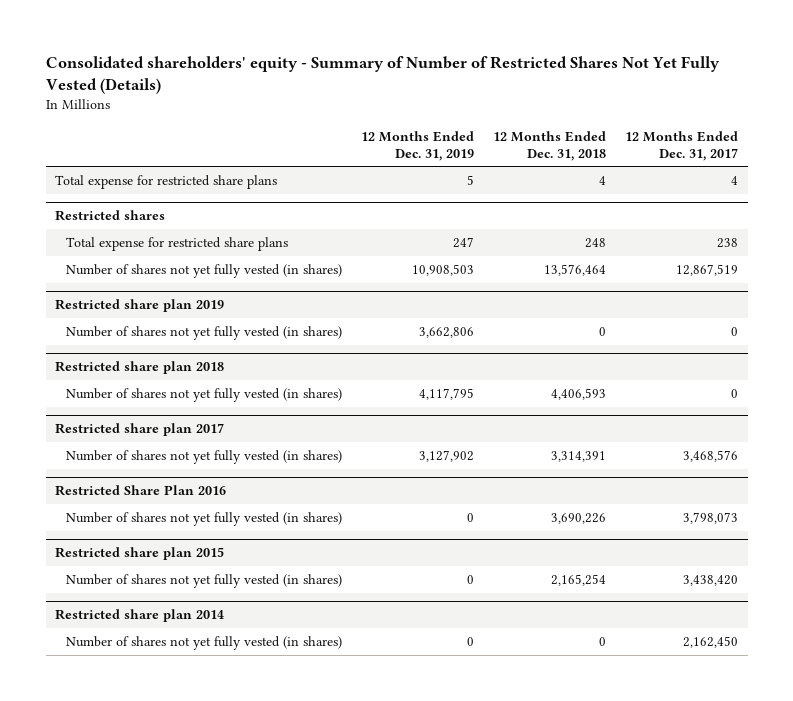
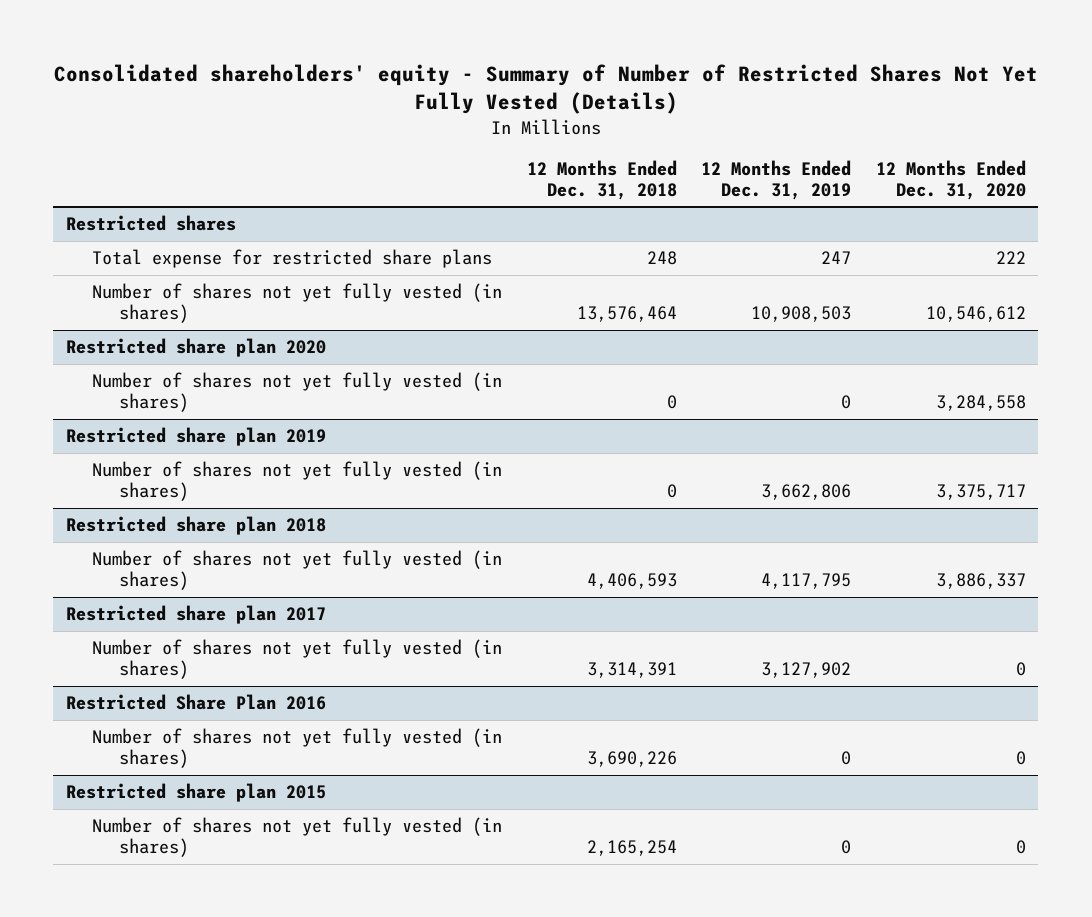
[625,131,739,161] 12 Months Ended Dec. 31, 2017 -> none
none -> [876,159,1027,200] 12 Months Ended Dec. 31, 2020
[55,174,278,189] Total expense for restricted share plans -> none
none -> [65,338,326,358] Restricted share plan 2020
none -> [92,372,503,413] Number of shares not yet fully vested (in shares)
[55,609,225,623] Restricted share plan 2014 -> none
[65,635,342,650] Number of shares not yet fully vested (in shares) -> none

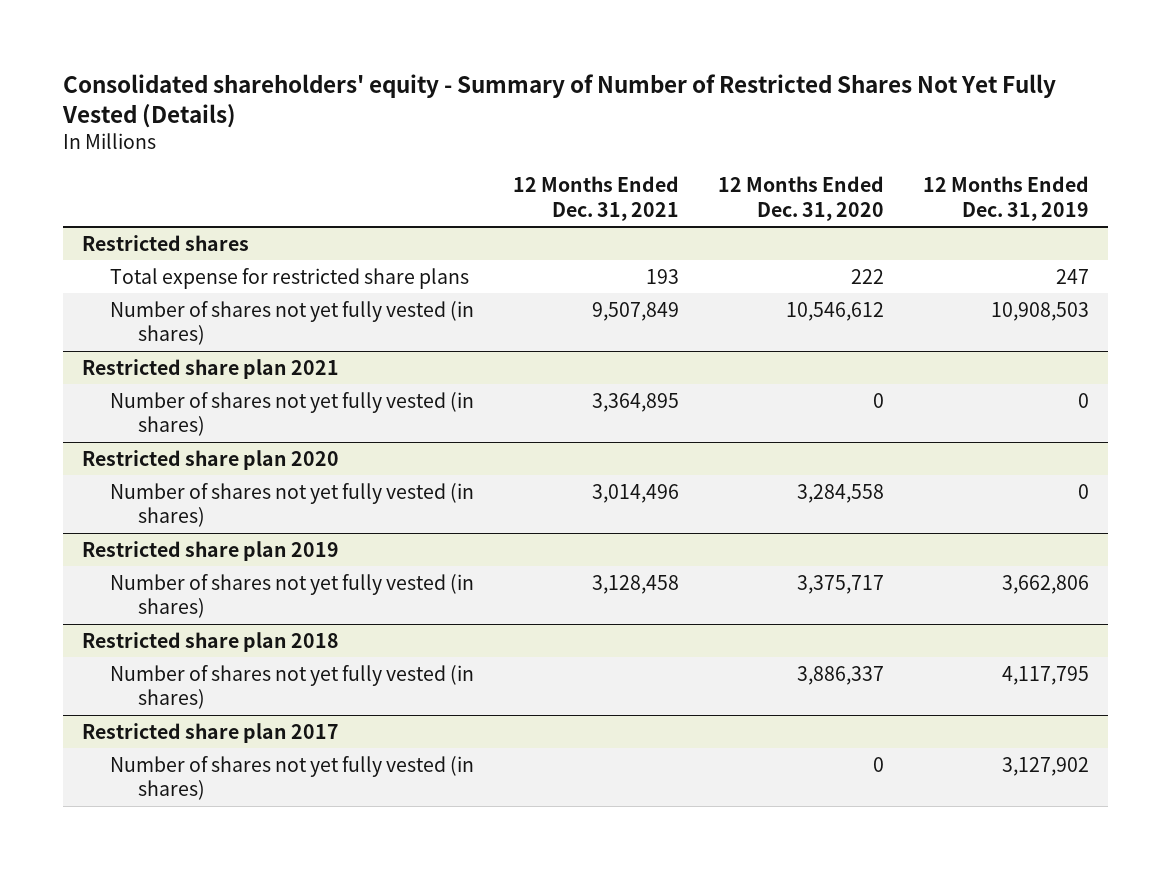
[526,159,677,200] 12 Months Ended Dec. 31, 2018 -> none
none -> [512,176,679,221] 12 Months Ended Dec. 31, 2021
none -> [81,358,339,379] Restricted share plan 2021
none -> [109,391,474,437] Number of shares not yet fully vested (in shares)
[65,694,326,711] Restricted Share Plan 2016 -> none
[92,728,503,769] Number of shares not yet fully vested (in shares) -> none
[65,783,326,803] Restricted share plan 2015 -> none
[92,817,503,858] Number of shares not yet fully vested (in shares) -> none

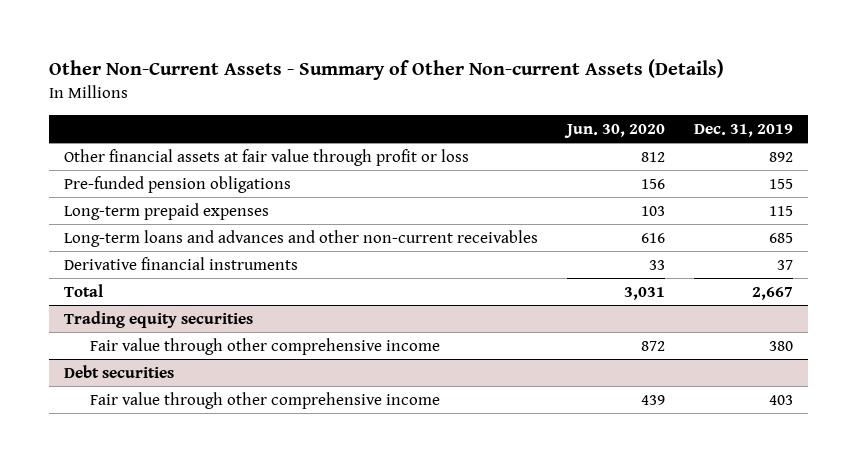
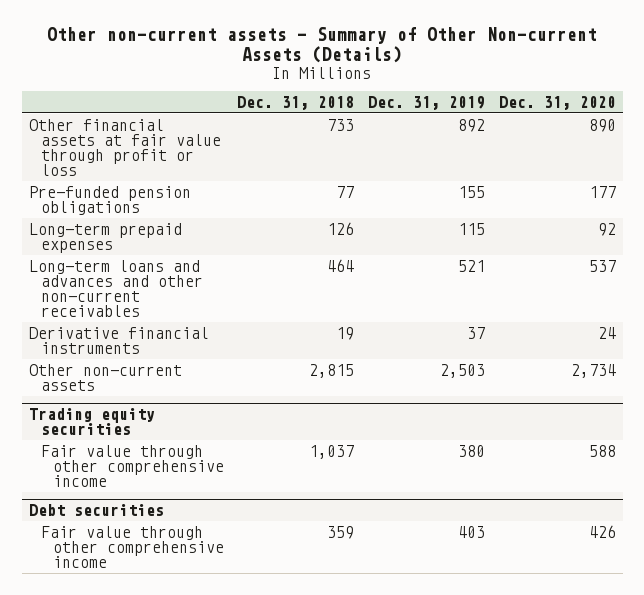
[49,59,725,81] Other Non-Current Assets - Summary of Other Non-current Assets (Details) -> [47,27,598,64] Other non-current assets - Summary of Other Non-current Assets (Details)
[564,123,666,138] Jun. 30, 2020 -> none
none -> [237,95,355,110] Dec. 31, 2018
none -> [498,95,616,110] Dec. 31, 2020
[769,232,794,243] 685 -> [458,259,486,272] 521
[63,283,103,297] Total -> none
none -> [28,363,182,391] Other non-current assets

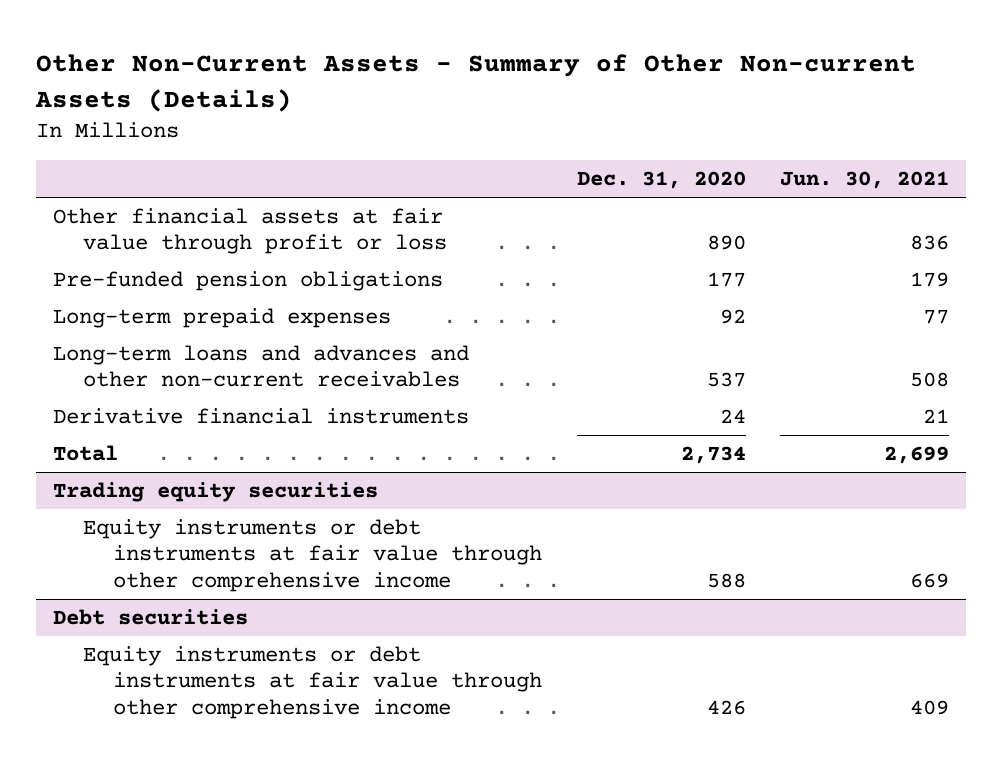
[47,27,598,64] Other non-current assets - Summary of Other Non-current Assets (Details) -> [35,54,917,112] Other Non-Current Assets - Summary of Other Non-current Assets (Details)
[237,95,355,110] Dec. 31, 2018 -> none
[368,95,486,110] Dec. 31, 2019 -> none
none -> [780,171,950,190] Jun. 30, 2021
[28,363,182,391] Other non-current assets -> [53,445,119,462] Total
[40,444,224,487] Fair value through other comprehensive income -> [83,519,543,592] Equity instruments or debt instruments at fair value through other comprehensive income
[40,525,224,568] Fair value through other comprehensive income -> [83,646,543,719] Equity instruments or debt instruments at fair value through other comprehensive income

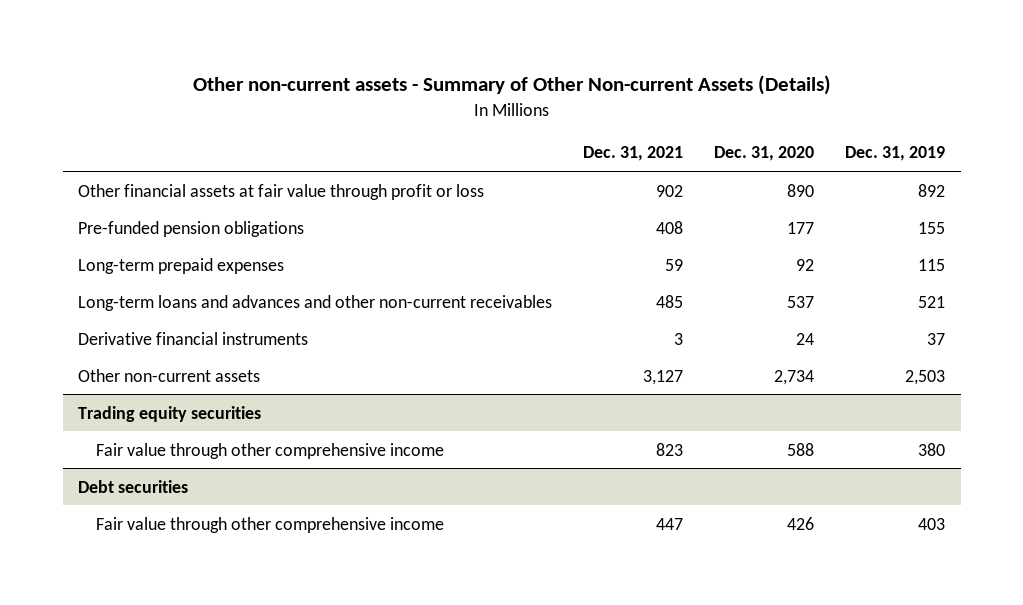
[35,54,917,112] Other Non-Current Assets - Summary of Other Non-current Assets (Details) -> [192,74,831,95] Other non-current assets - Summary of Other Non-current Assets (Details)
[780,171,950,190] Jun. 30, 2021 -> none
none -> [583,146,684,162] Dec. 31, 2021
none -> [845,146,946,162] Dec. 31, 2019
[53,445,119,462] Total -> [78,368,261,382] Other non-current assets
[83,519,543,592] Equity instruments or debt instruments at fair value through other comprehensive income -> [96,442,445,459] Fair value through other comprehensive income
[83,646,543,719] Equity instruments or debt instruments at fair value through other comprehensive income -> [96,516,445,533] Fair value through other comprehensive income

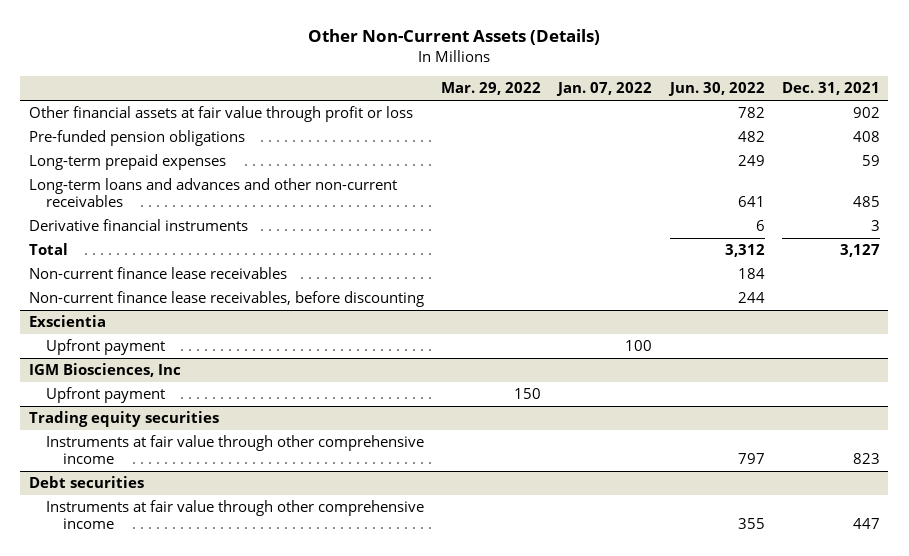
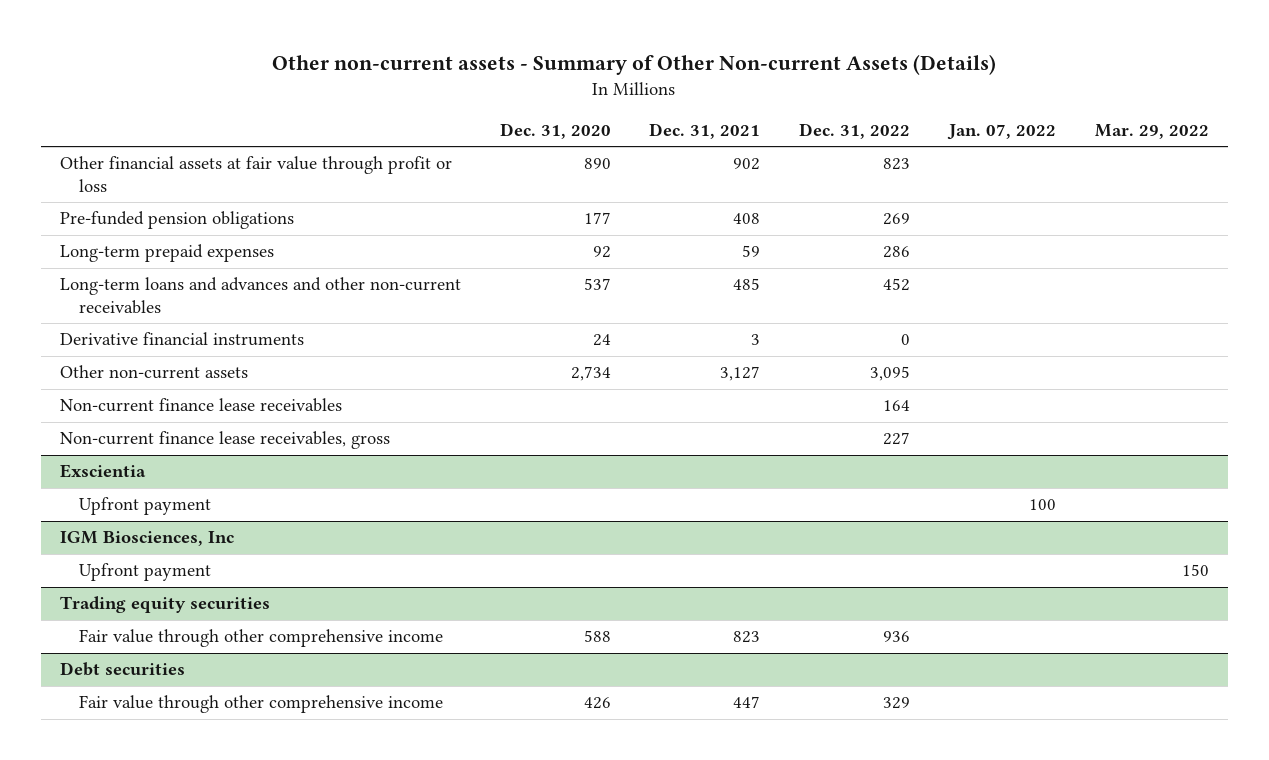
[308,29,601,46] Other Non-Current Assets (Details) -> [272,53,997,75] Other non-current assets - Summary of Other Non-current Assets (Details)
[667,82,765,97] Jun. 30, 2022 -> none
none -> [499,122,611,139] Dec. 31, 2020
none -> [799,122,911,139] Dec. 31, 2022
[28,243,68,256] Total -> [59,365,248,380] Other non-current assets
[28,291,424,308] Non-current finance lease receivables, before discounting -> [59,431,390,450] Non-current finance lease receivables, gross
[45,435,424,465] Instruments at fair value through other comprehensive income -> [79,629,444,648] Fair value through other comprehensive income
[45,500,424,530] Instruments at fair value through other comprehensive income -> [79,695,444,714] Fair value through other comprehensive income

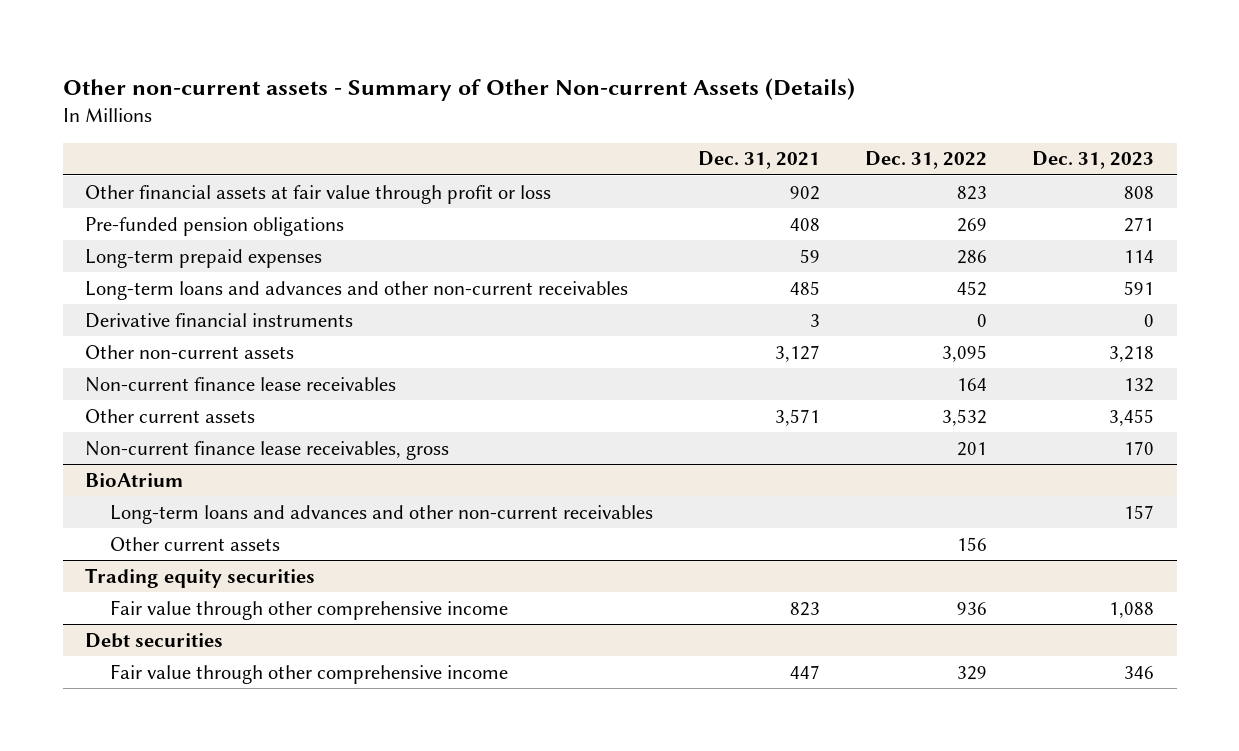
[499,122,611,139] Dec. 31, 2020 -> none
[946,123,1056,140] Jan. 07, 2022 -> none
[1094,123,1209,139] Mar. 29, 2022 -> none
none -> [1032,151,1155,170] Dec. 31, 2023
[59,464,146,479] Exscientia -> none
[79,497,212,516] Upfront payment -> none
[59,531,234,547] IGM Biosciences, Inc -> none
[79,563,212,582] Upfront payment -> none
none -> [85,408,256,423] Other current assets
[883,432,911,446] 227 -> [956,441,987,456] 201
none -> [85,472,184,487] BioAtrium
none -> [109,504,653,524] Long-term loans and advances and other non-current receivables
none -> [109,536,280,551] Other current assets

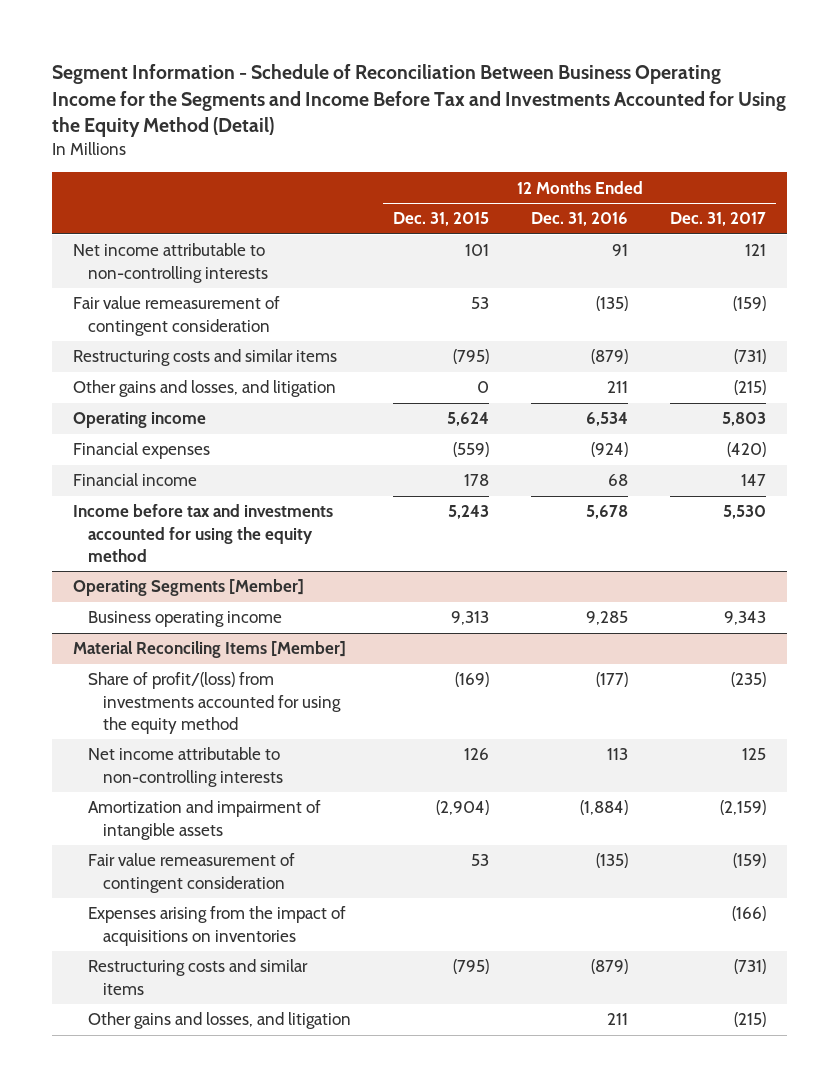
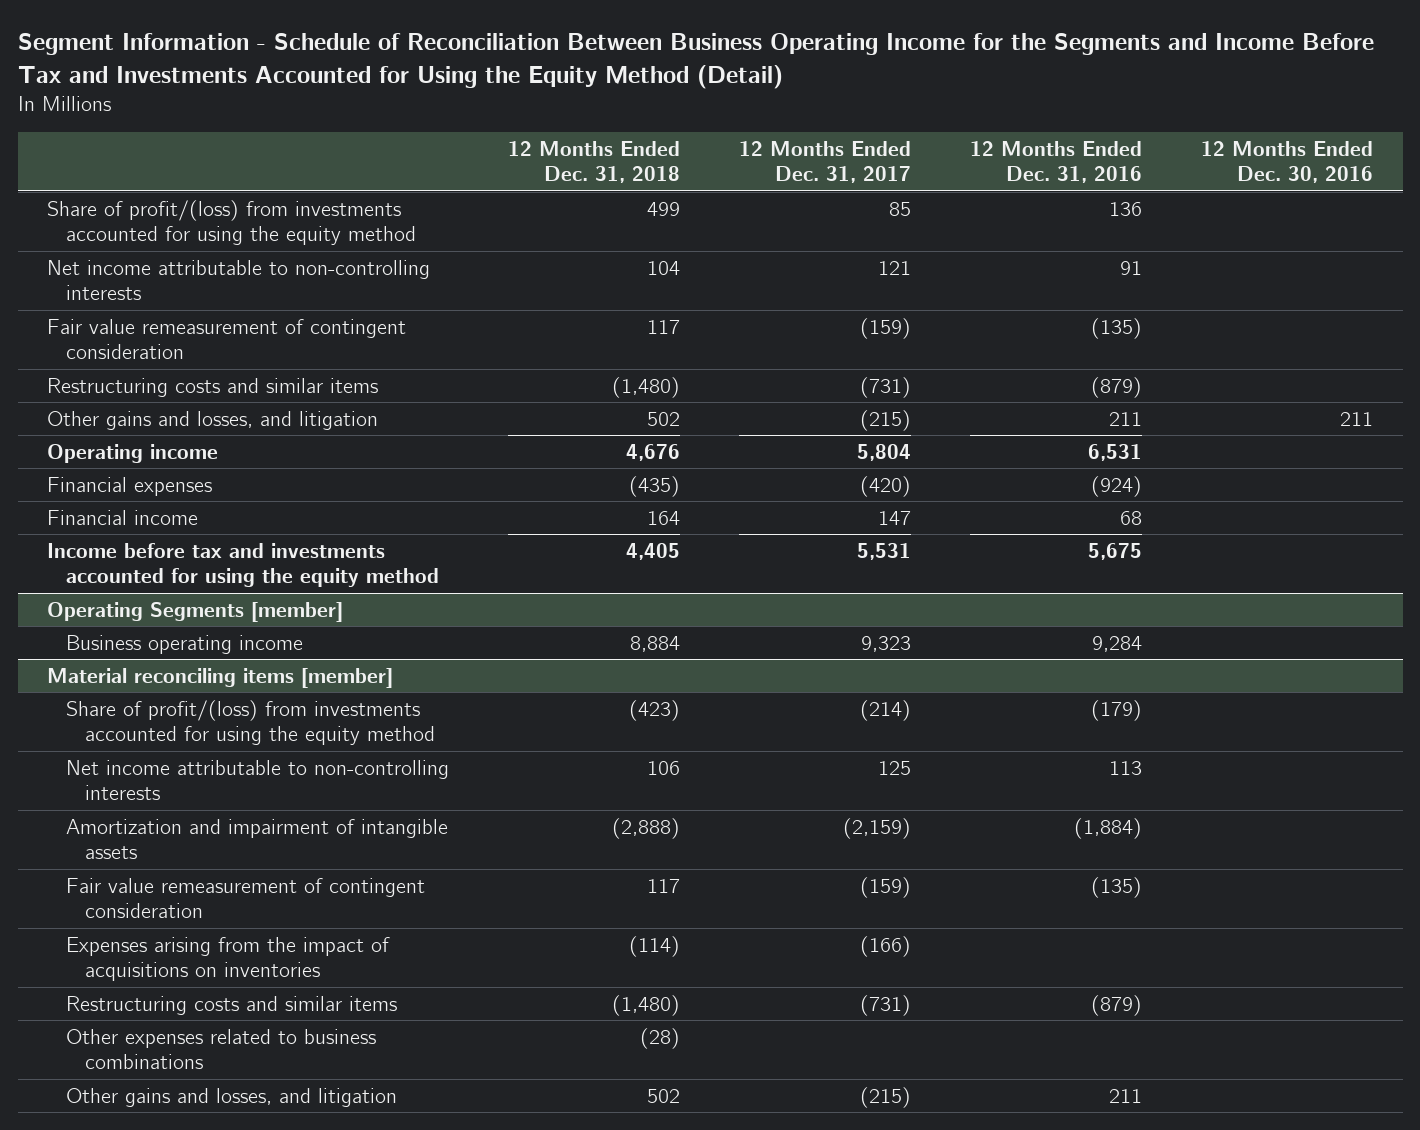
[393,212,490,227] Dec. 31, 2015 -> none
none -> [508,140,681,184] 12 Months Ended Dec. 31, 2018
none -> [1201,140,1374,184] 12 Months Ended Dec. 30, 2016
none -> [47,199,417,246] Share of profit/(loss) from investments accounted for using the equity method
[586,412,629,427] 6,534 -> [1088,443,1143,461] 6,531
[721,412,766,427] 5,803 -> [857,443,912,461] 5,804
[586,505,629,520] 5,678 -> [1088,542,1143,560] 5,675
[722,505,766,520] 5,530 -> [857,542,912,560] 5,531
[73,579,305,597] Operating Segments [Member] -> [47,601,344,622] Operating Segments [member]
[586,611,629,626] 9,285 -> [1092,635,1143,652] 9,284
[723,611,766,626] 9,343 -> [861,635,912,652] 9,323
[73,641,347,659] Material Reconciling Items [Member] -> [47,667,394,688] Material reconciling items [member]
[596,672,629,688] (177) -> [1091,699,1143,721] (179)
[730,672,766,688] (235) -> [860,699,912,721] (214)
none -> [66,1028,377,1070] Other expenses related to business combinations

